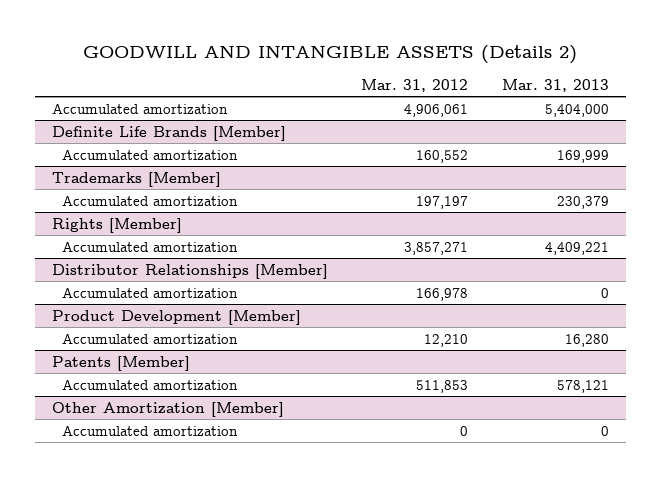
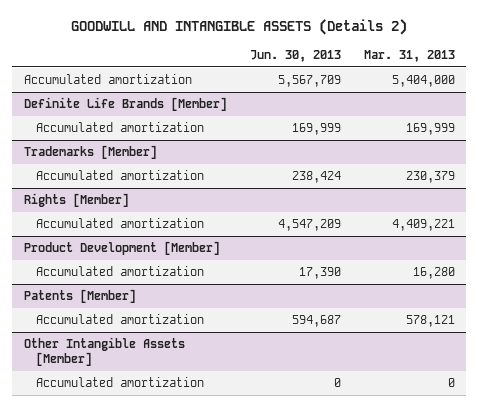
[361,79,469,93] Mar. 31, 2012 -> none
none -> [249,49,341,62] Jun. 30, 2013
[51,263,328,279] Distributor Relationships [Member] -> none
[62,286,239,298] Accumulated amortization -> none
[51,401,284,417] Other Amortization [Member] -> none
none -> [23,337,185,367] Other Intangible Assets [Member]

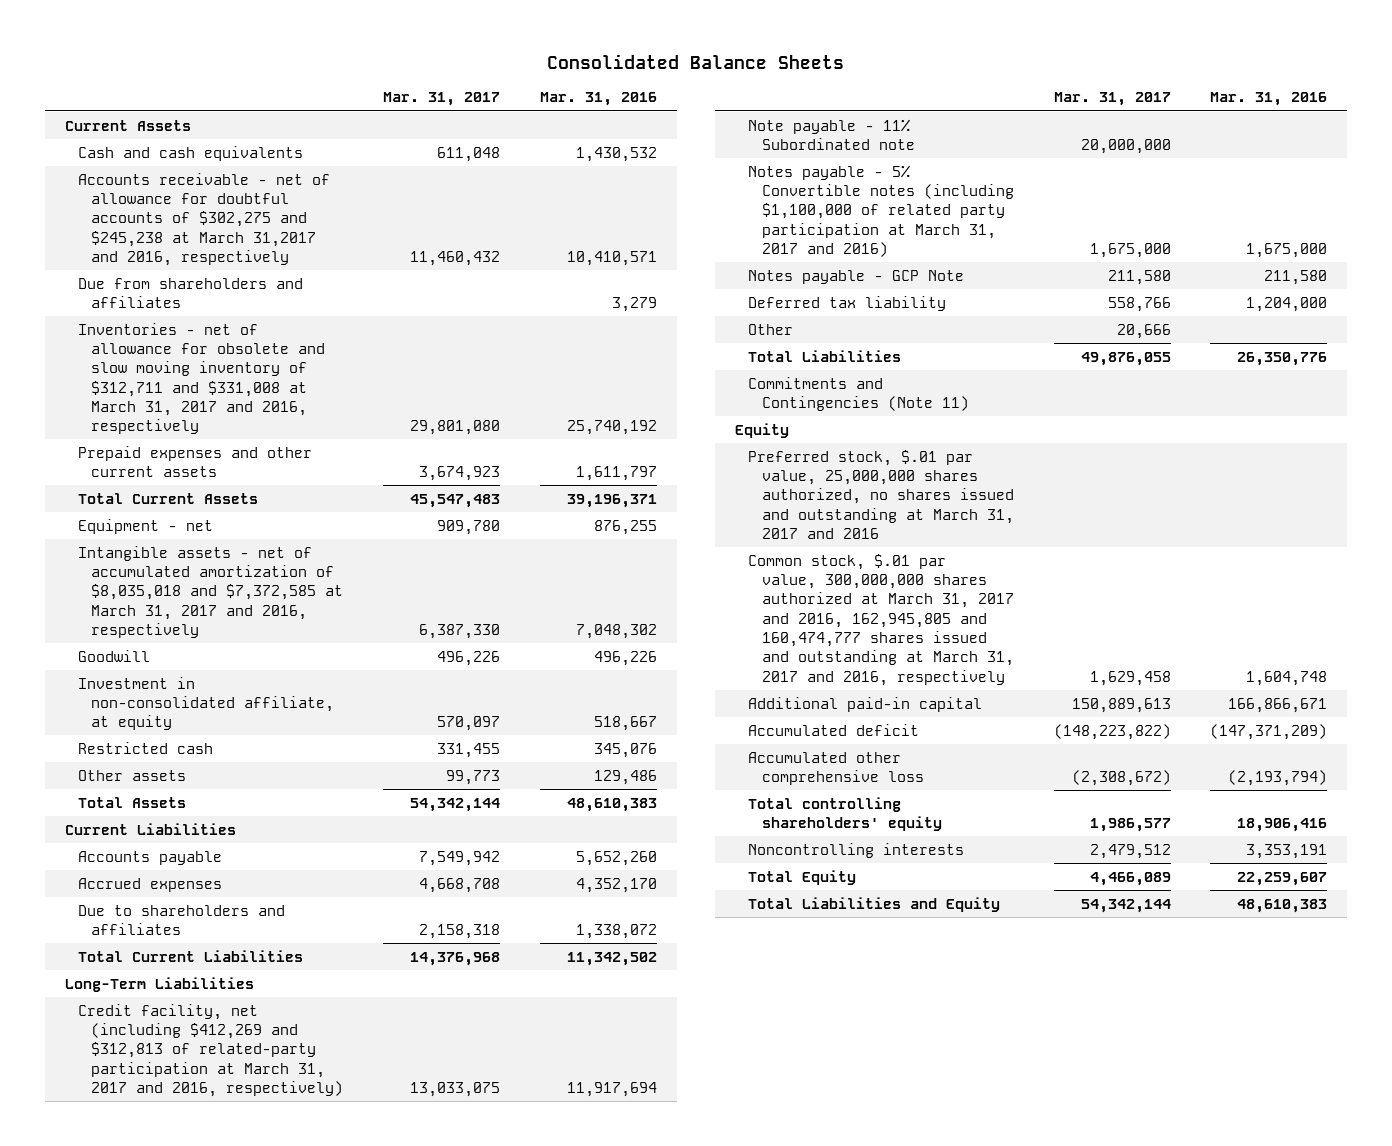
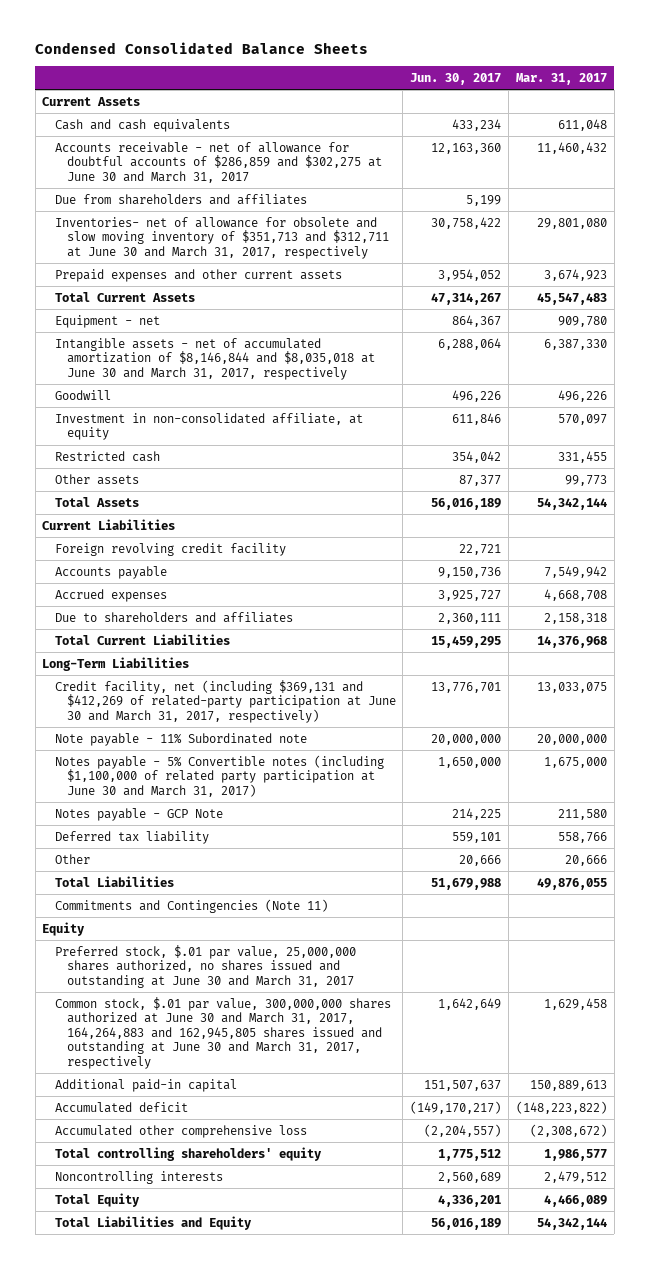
[547,53,845,69] Consolidated Balance Sheets -> [35,41,369,54] Condensed Consolidated Balance Sheets
[540,92,658,107] Mar. 31, 2016 -> none
none -> [410,72,502,85] Jun. 30, 2017
[78,172,331,267] Accounts receivable - net of allowance for doubtful accounts of $302,275 and $245,238 at March 31,2017 and 2016, respectively -> [54,141,382,183] Accounts receivable - net of allowance for doubtful accounts of $286,859 and $302,275 at June 30 and March 31, 2017
[78,322,326,435] Inventories - net of allowance for obsolete and slow moving inventory of $312,711 and $331,008 at March 31, 2017 and 2016, respectively -> [54,216,389,259] Inventories- net of allowance for obsolete and slow moving inventory of $351,713 and $312,711 at June 30 and March 31, 2017, respectively
[78,545,344,639] Intangible assets - net of accumulated amortization of $8,035,018 and $7,372,585 at March 31, 2017 and 2016, respectively -> [54,337,375,380] Intangible assets - net of accumulated amortization of $8,146,844 and $8,035,018 at June 30 and March 31, 2017, respectively
none -> [54,542,286,556] Foreign revolving credit facility
[78,1003,344,1098] Credit facility, net (including $412,269 and $312,813 of related-party participation at March 31, 2017 and 2016, respectively) -> [54,679,396,723] Credit facility, net (including $369,131 and $412,269 of related-party participation at June 30 and March 31, 2017, respectively)
[748,164,1014,258] Notes payable - 5% Convertible notes (including $1,100,000 of related party participation at March 31, 2017 and 2016) -> [54,754,384,797] Notes payable - 5% Convertible notes (including $1,100,000 of related party participation at June 30 and March 31, 2017)
[748,449,1014,540] Preferred stock, $.01 par value, 25,000,000 shares authorized, no shares issued and outstanding at March 31, 2017 and 2016 -> [54,944,356,988] Preferred stock, $.01 par value, 25,000,000 shares authorized, no shares issued and outstanding at June 30 and March 31, 2017
[748,553,1014,686] Common stock, $.01 par value, 300,000,000 shares authorized at March 31, 2017 and 2016, 162,945,805 and 160,474,777 shares issued and outstanding at March 31, 2017 and 2016, respectively -> [54,996,391,1069] Common stock, $.01 par value, 300,000,000 shares authorized at June 30 and March 31, 2017, 164,264,883 and 162,945,805 shares issued and outstanding at June 30 and March 31, 2017, respectively

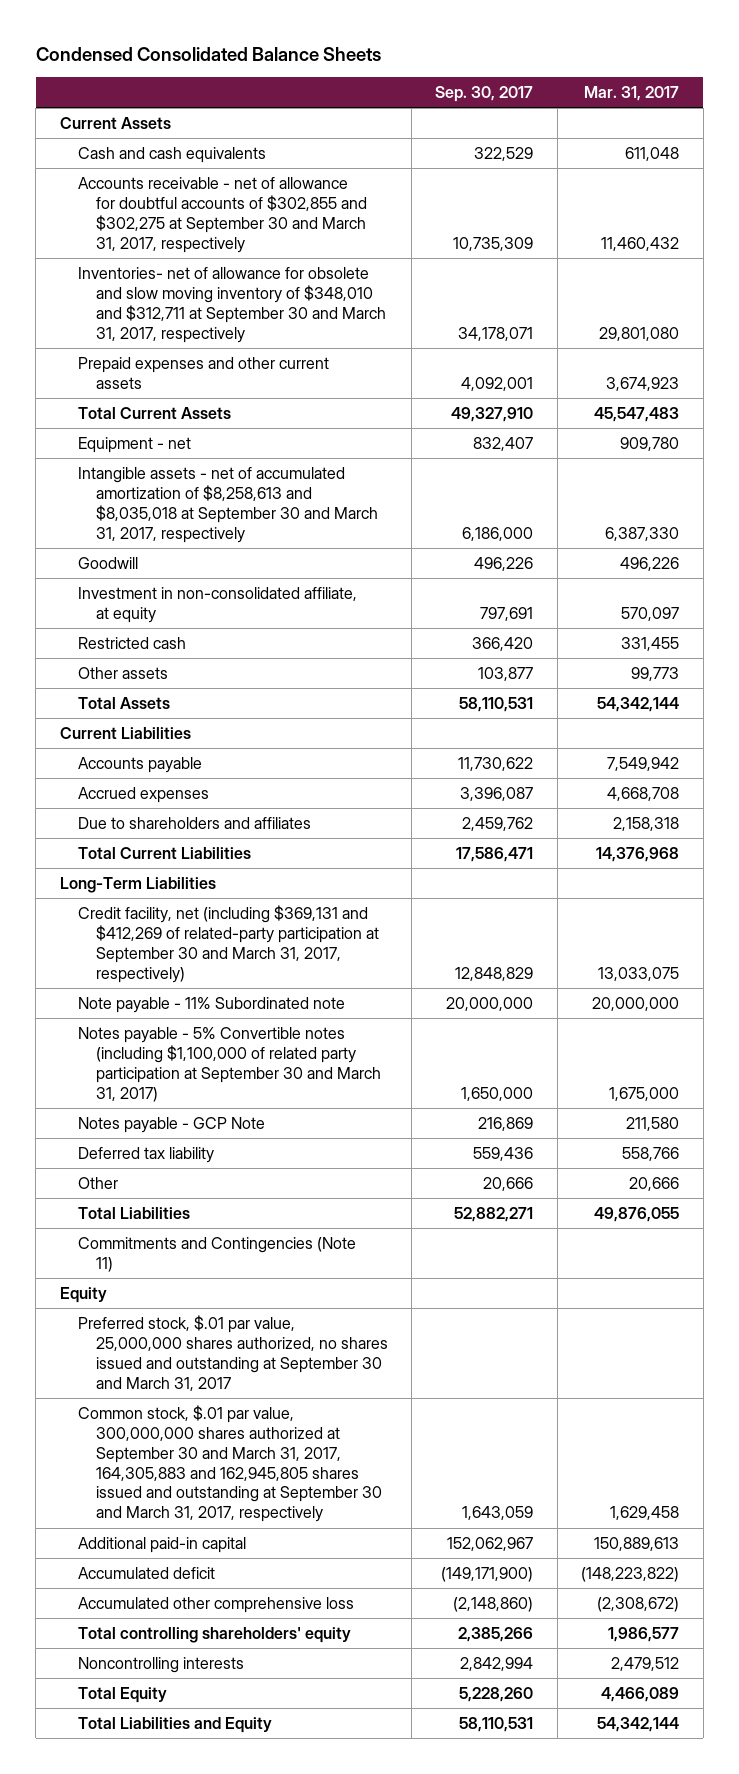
[410,72,502,85] Jun. 30, 2017 -> none
none -> [435,86,534,103] Sep. 30, 2017
[54,193,307,205] Due from shareholders and affiliates -> none
[54,141,382,183] Accounts receivable - net of allowance for doubtful accounts of $286,859 and $302,275 at June 30 and March 31, 2017 -> [77,177,367,253] Accounts receivable - net of allowance for doubtful accounts of $302,855 and $302,275 at September 30 and March 31, 2017, respectively
[54,216,389,259] Inventories- net of allowance for obsolete and slow moving inventory of $351,713 and $312,711 at June 30 and March 31, 2017, respectively -> [77,267,386,343] Inventories- net of allowance for obsolete and slow moving inventory of $348,010 and $312,711 at September 30 and March 31, 2017, respectively
[54,337,375,380] Intangible assets - net of accumulated amortization of $8,146,844 and $8,035,018 at June 30 and March 31, 2017, respectively -> [77,467,378,543] Intangible assets - net of accumulated amortization of $8,258,613 and $8,035,018 at September 30 and March 31, 2017, respectively
[54,542,286,556] Foreign revolving credit facility -> none
[54,679,396,723] Credit facility, net (including $369,131 and $412,269 of related-party participation at June 30 and March 31, 2017, respectively) -> [77,905,379,983] Credit facility, net (including $369,131 and $412,269 of related-party participation at September 30 and March 31, 2017, respectively)
[54,754,384,797] Notes payable - 5% Convertible notes (including $1,100,000 of related party participation at June 30 and March 31, 2017) -> [77,1027,381,1102] Notes payable - 5% Convertible notes (including $1,100,000 of related party participation at September 30 and March 31, 2017)
[54,944,356,988] Preferred stock, $.01 par value, 25,000,000 shares authorized, no shares issued and outstanding at June 30 and March 31, 2017 -> [77,1315,388,1391] Preferred stock, $.01 par value, 25,000,000 shares authorized, no shares issued and outstanding at September 30 and March 31, 2017
[54,996,391,1069] Common stock, $.01 par value, 300,000,000 shares authorized at June 30 and March 31, 2017, 164,264,883 and 162,945,805 shares issued and outstanding at June 30 and March 31, 2017, respectively -> [77,1405,382,1523] Common stock, $.01 par value, 300,000,000 shares authorized at September 30 and March 31, 2017, 164,305,883 and 162,945,805 shares issued and outstanding at September 30 and March 31, 2017, respectively

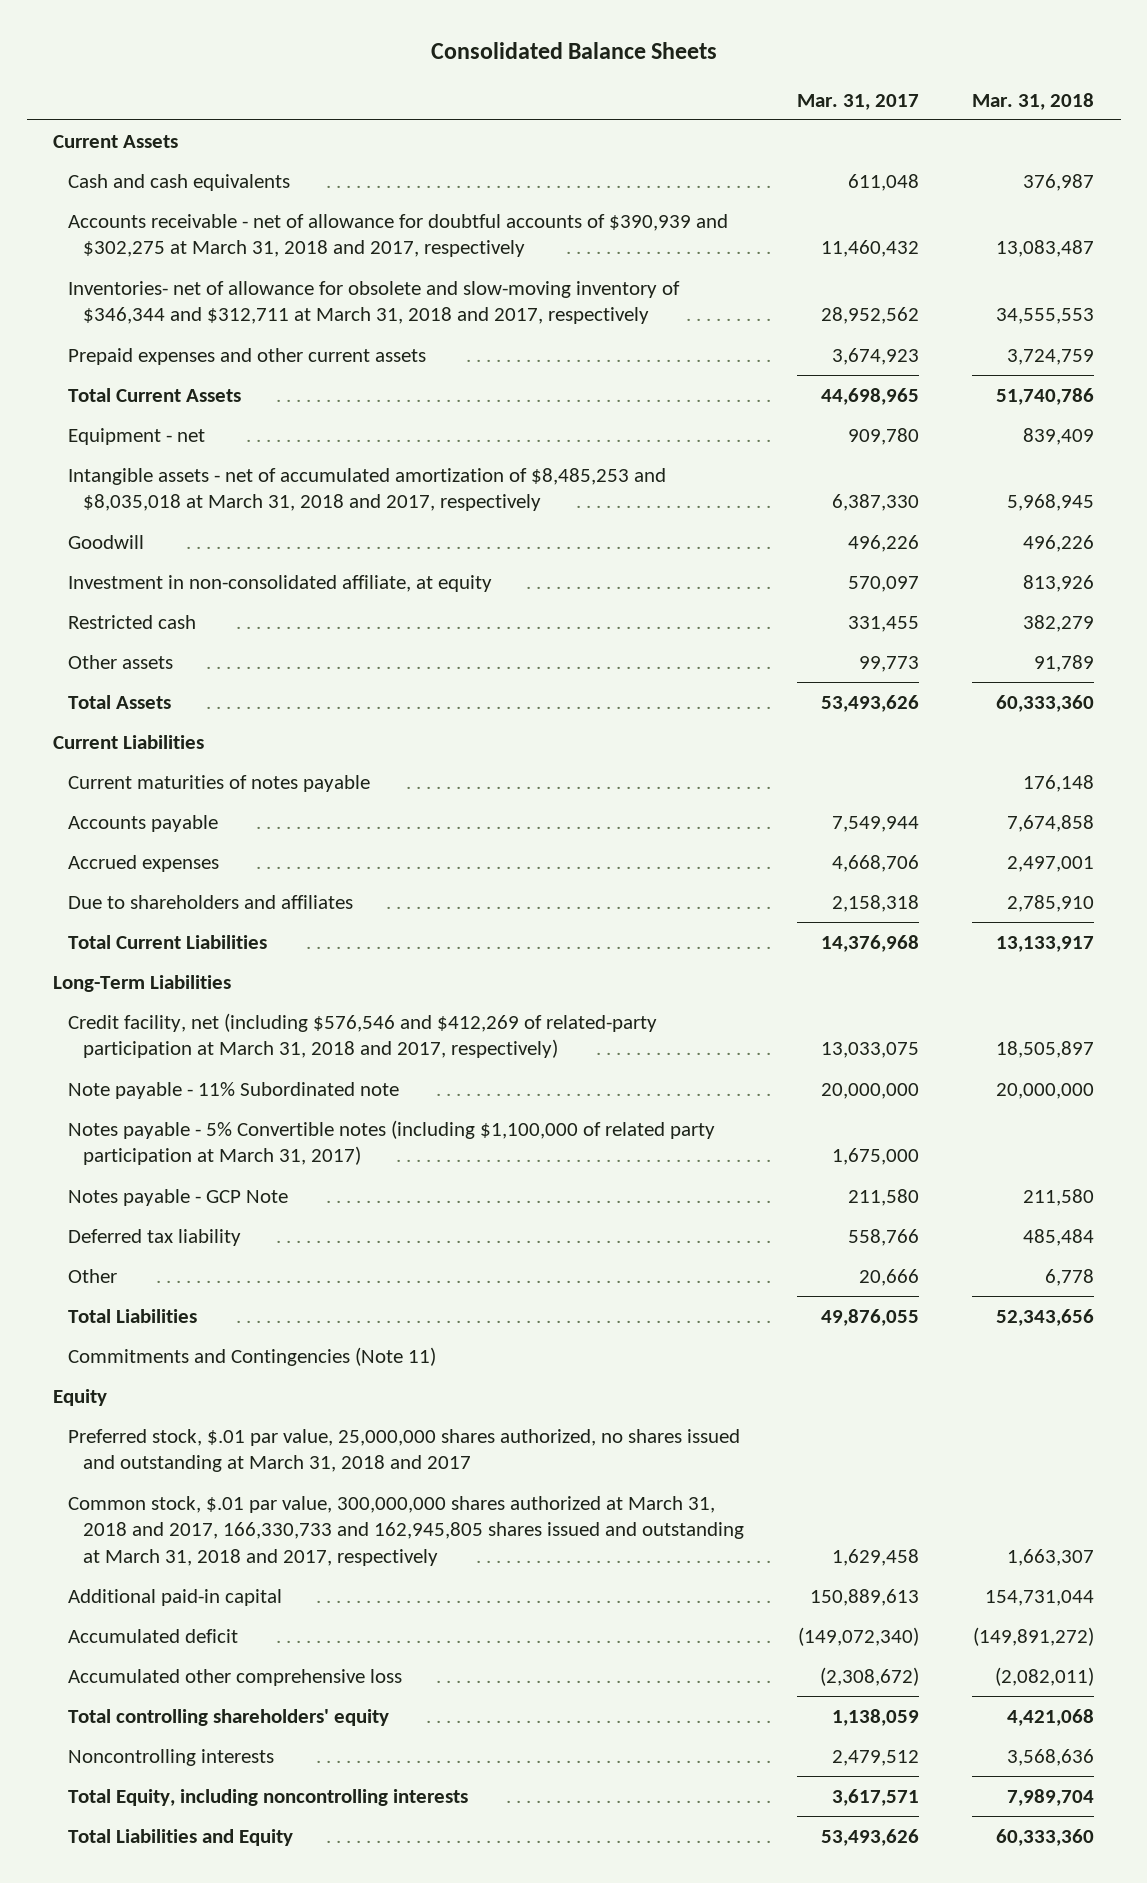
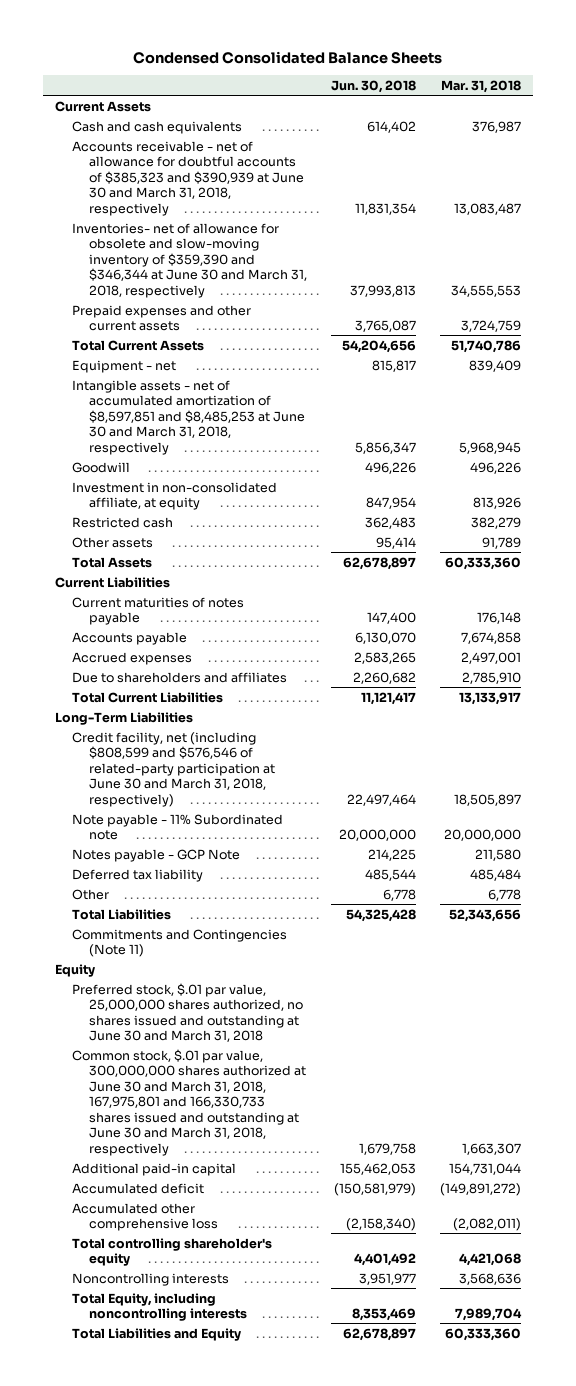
[430,42,717,60] Consolidated Balance Sheets -> [132,50,442,64] Condensed Consolidated Balance Sheets
[797,93,920,110] Mar. 31, 2017 -> none
none -> [331,79,417,93] Jun. 30, 2018
[68,213,729,258] Accounts receivable - net of allowance for doubtful accounts of $390,939 and $302,275 at March 31, 2018 and 2017, respectively -> [72,140,305,216] Accounts receivable - net of allowance for doubtful accounts of $385,323 and $390,939 at June 30 and March 31, 2018, respectively
[68,280,681,325] Inventories- net of allowance for obsolete and slow-moving inventory of $346,344 and $312,711 at March 31, 2018 and 2017, respectively -> [72,222,308,298] Inventories- net of allowance for obsolete and slow-moving inventory of $359,390 and $346,344 at June 30 and March 31, 2018, respectively
[68,467,667,512] Intangible assets - net of accumulated amortization of $8,485,253 and $8,035,018 at March 31, 2018 and 2017, respectively -> [72,379,306,455] Intangible assets - net of accumulated amortization of $8,597,851 and $8,485,253 at June 30 and March 31, 2018, respectively
[68,1012,658,1059] Credit facility, net (including $576,546 and $412,269 of related-party participation at March 31, 2018 and 2017, respectively) -> [72,731,276,807] Credit facility, net (including $808,599 and $576,546 of related-party participation at June 30 and March 31, 2018, respectively)
[68,1119,716,1166] Notes payable - 5% Convertible notes (including $1,100,000 of related party participation at March 31, 2017) -> none
[68,1428,741,1473] Preferred stock, $.01 par value, 25,000,000 shares authorized, no shares issued and outstanding at March 31, 2018 and 2017 -> [72,982,304,1043] Preferred stock, $.01 par value, 25,000,000 shares authorized, no shares issued and outstanding at June 30 and March 31, 2018
[68,1495,745,1567] Common stock, $.01 par value, 300,000,000 shares authorized at March 31, 2018 and 2017, 166,330,733 and 162,945,805 shares issued and outstanding at March 31, 2018 and 2017, respectively -> [72,1048,307,1156] Common stock, $.01 par value, 300,000,000 shares authorized at June 30 and March 31, 2018, 167,975,801 and 166,330,733 shares issued and outstanding at June 30 and March 31, 2018, respectively
[68,1708,390,1726] Total controlling shareholders' equity -> [72,1237,273,1267] Total controlling shareholder's equity

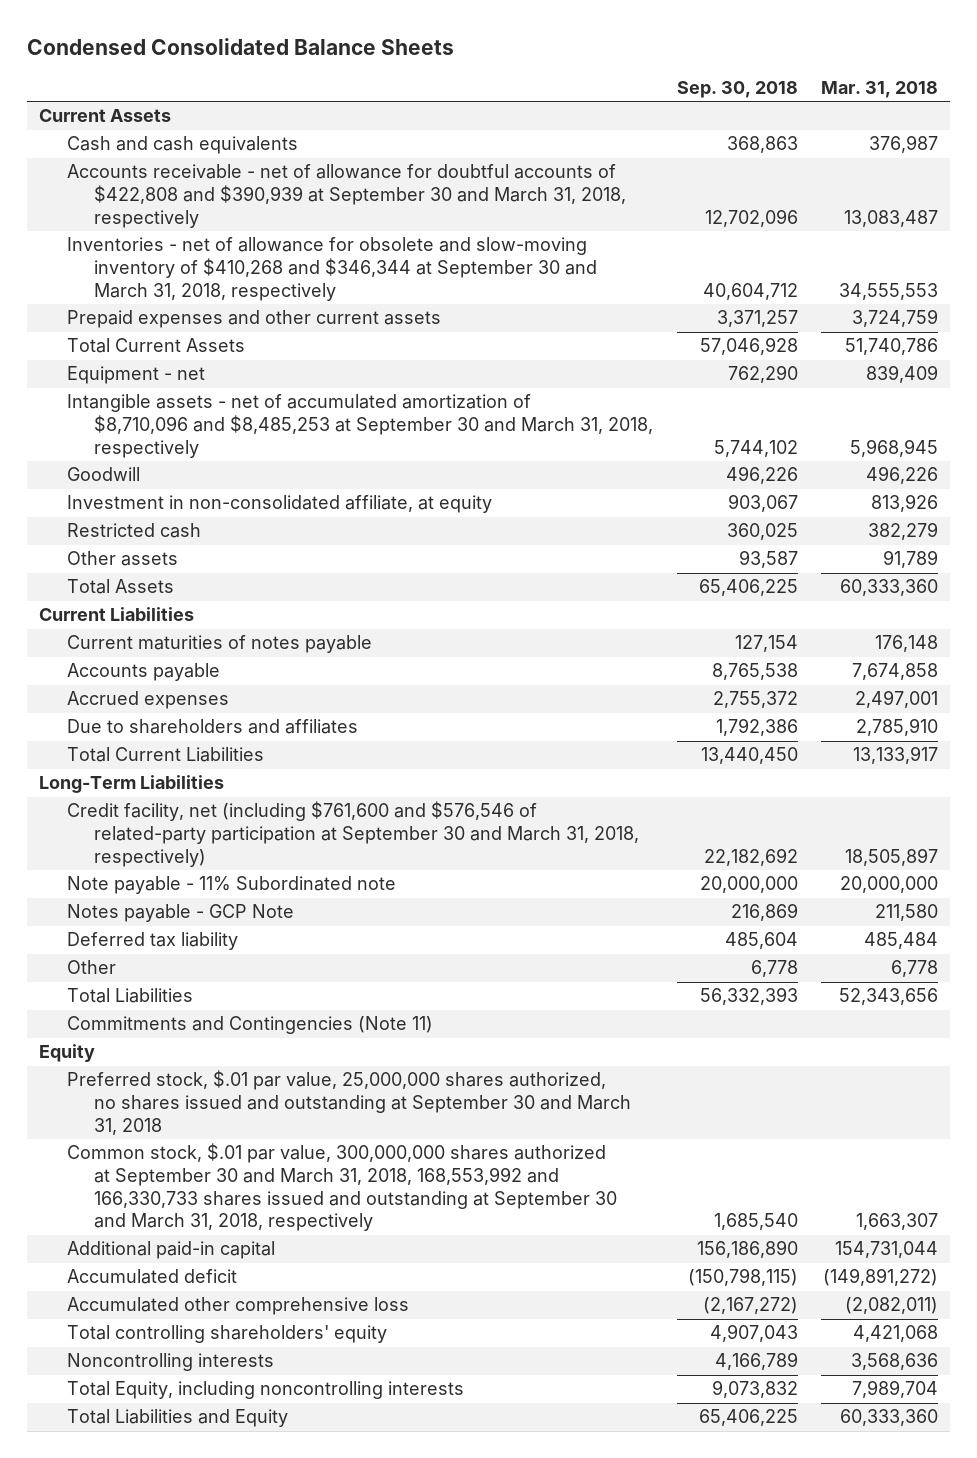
[331,79,417,93] Jun. 30, 2018 -> none
none -> [676,80,798,98] Sep. 30, 2018
[72,140,305,216] Accounts receivable - net of allowance for doubtful accounts of $385,323 and $390,939 at June 30 and March 31, 2018, respectively -> [66,164,627,228] Accounts receivable - net of allowance for doubtful accounts of $422,808 and $390,939 at September 30 and March 31, 2018, respectively
[72,222,308,298] Inventories- net of allowance for obsolete and slow-moving inventory of $359,390 and $346,344 at June 30 and March 31, 2018, respectively -> [66,237,598,301] Inventories - net of allowance for obsolete and slow-moving inventory of $410,268 and $346,344 at September 30 and March 31, 2018, respectively
[72,379,306,455] Intangible assets - net of accumulated amortization of $8,597,851 and $8,485,253 at June 30 and March 31, 2018, respectively -> [66,394,654,458] Intangible assets - net of accumulated amortization of $8,710,096 and $8,485,253 at September 30 and March 31, 2018, respectively
[72,731,276,807] Credit facility, net (including $808,599 and $576,546 of related-party participation at June 30 and March 31, 2018, respectively) -> [66,801,640,867] Credit facility, net (including $761,600 and $576,546 of related-party participation at September 30 and March 31, 2018, respectively)
[72,982,304,1043] Preferred stock, $.01 par value, 25,000,000 shares authorized, no shares issued and outstanding at June 30 and March 31, 2018 -> [66,1070,632,1135] Preferred stock, $.01 par value, 25,000,000 shares authorized, no shares issued and outstanding at September 30 and March 31, 2018
[72,1048,307,1156] Common stock, $.01 par value, 300,000,000 shares authorized at June 30 and March 31, 2018, 167,975,801 and 166,330,733 shares issued and outstanding at June 30 and March 31, 2018, respectively -> [66,1143,618,1232] Common stock, $.01 par value, 300,000,000 shares authorized at September 30 and March 31, 2018, 168,553,992 and 166,330,733 shares issued and outstanding at September 30 and March 31, 2018, respectively
[72,1237,273,1267] Total controlling shareholder's equity -> [66,1325,387,1344] Total controlling shareholders' equity

